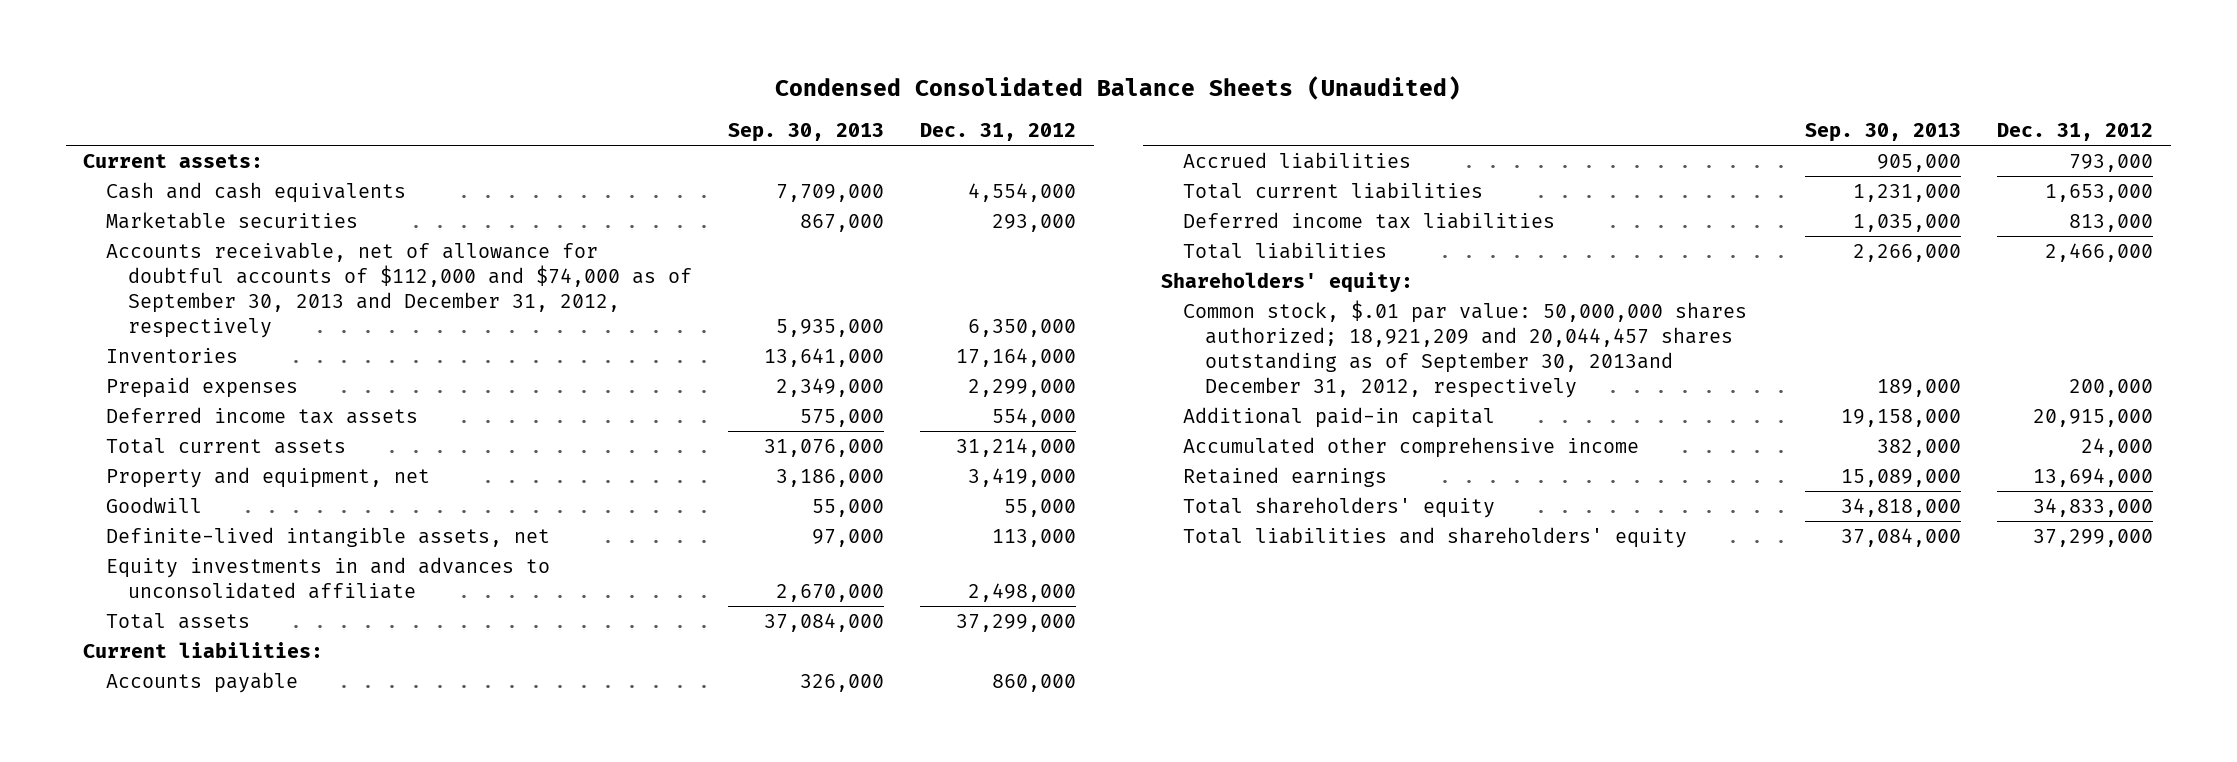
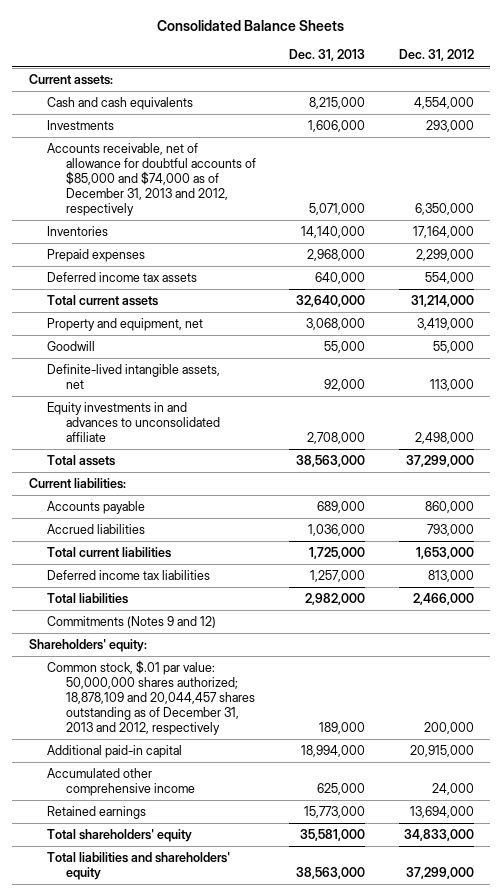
[775,75,1462,100] Condensed Consolidated Balance Sheets (Unaudited) -> [157,19,345,31] Consolidated Balance Sheets
[727,123,884,143] Sep. 30, 2013 -> none
none -> [289,49,366,62] Dec. 31, 2013
[105,211,358,229] Marketable securities -> [47,120,115,131] Investments
[105,241,693,338] Accounts receivable, net of allowance for doubtful accounts of $112,000 and $74,000 as of September 30, 2013 and December 31, 2012, respectively -> [47,143,256,216] Accounts receivable, net of allowance for doubtful accounts of $85,000 and $74,000 as of December 31, 2013 and 2012, respectively
none -> [47,616,217,629] Commitments (Notes 9 and 12)
[1183,299,1748,398] Common stock, $.01 par value: 50,000,000 shares authorized; 18,921,209 and 20,044,457 shares outstanding as of September 30, 2013and December 31, 2012, respectively -> [47,660,255,735] Common stock, $.01 par value: 50,000,000 shares authorized; 18,878,109 and 20,044,457 shares outstanding as of December 31, 2013 and 2012, respectively

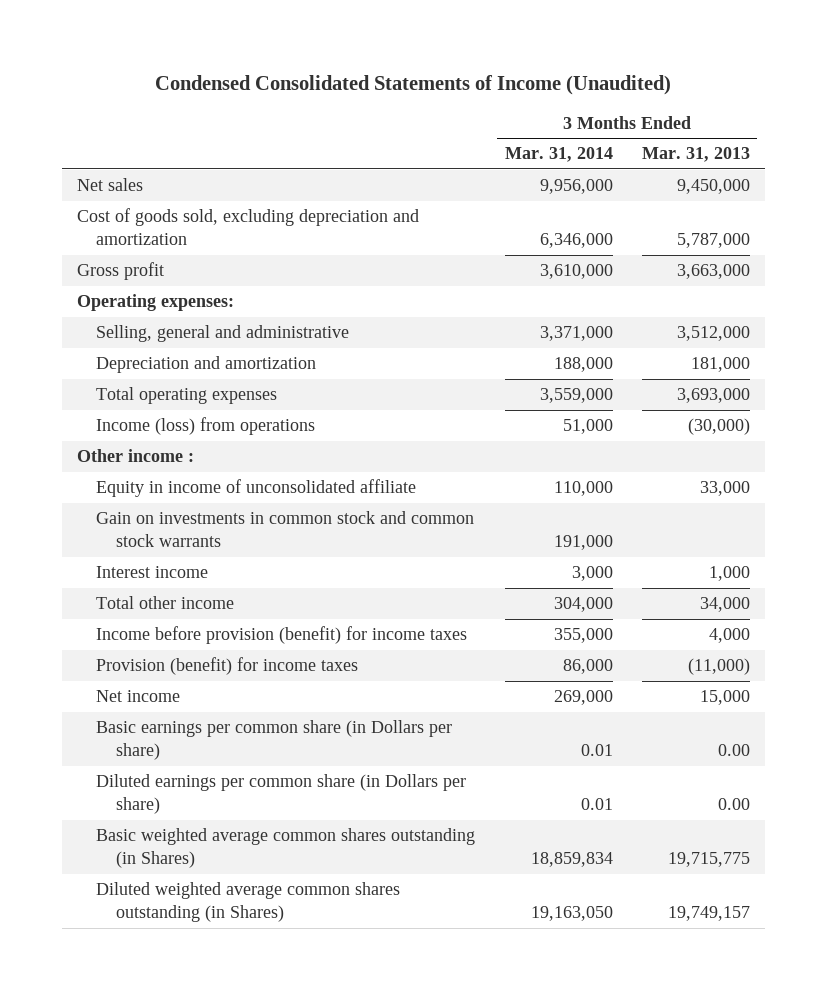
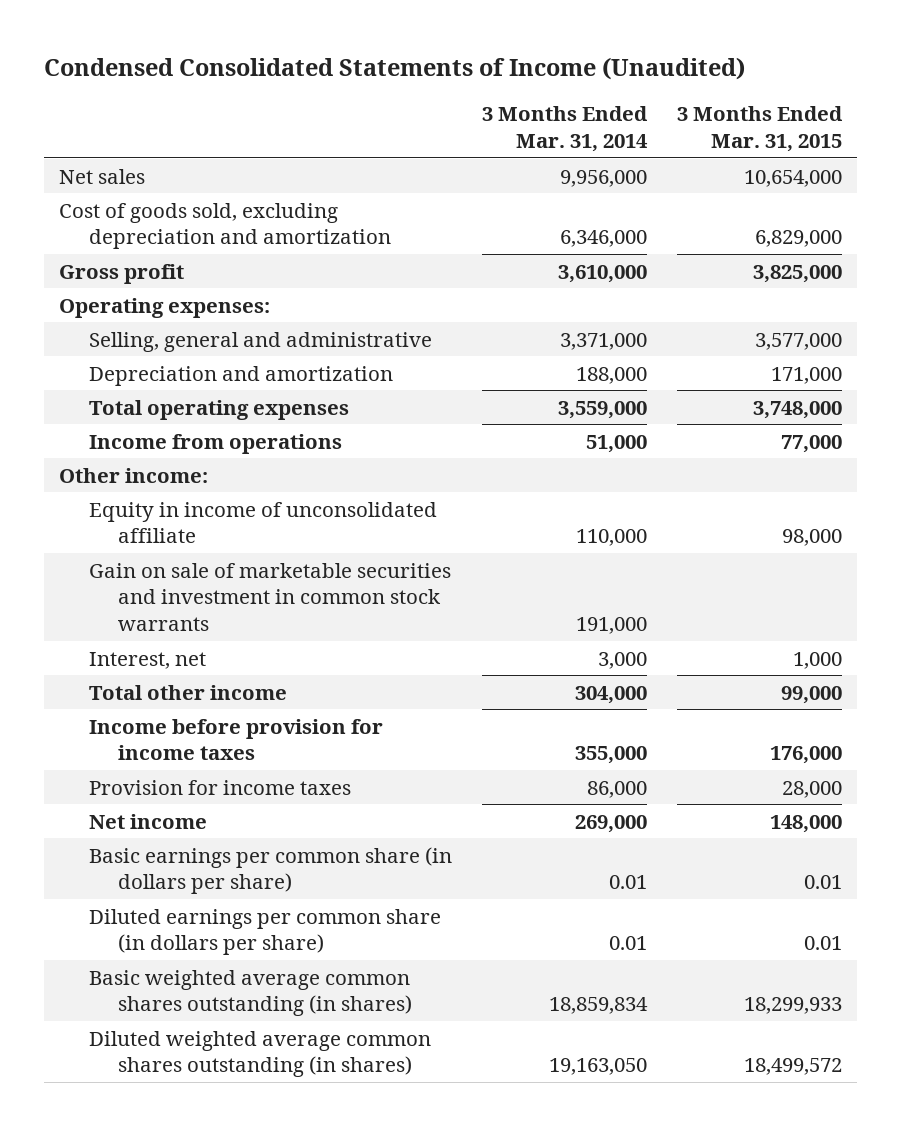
[642,147,751,163] Mar. 31, 2013 -> none
none -> [676,106,843,152] 3 Months Ended Mar. 31, 2015
[96,417,316,436] Income (loss) from operations -> [88,433,342,454] Income from operations
[76,449,194,463] Other income : -> [59,467,209,483] Other income:
[96,511,475,548] Gain on investments in common stock and common stock warrants -> [88,562,451,631] Gain on sale of marketable securities and investment in common stock warrants
[96,566,209,579] Interest income -> [88,651,206,669] Interest, net
[96,626,468,645] Income before provision (benefit) for income taxes -> [88,718,383,761] Income before provision for income taxes
[96,657,359,676] Provision (benefit) for income taxes -> [88,779,351,795] Provision for income taxes
[96,720,453,761] Basic earnings per common share (in Dollars per share) -> [88,846,452,895] Basic earnings per common share (in dollars per share)
[96,774,467,815] Diluted earnings per common share (in Dollars per share) -> [88,908,441,956] Diluted earnings per common share (in dollars per share)
[96,828,476,869] Basic weighted average common shares outstanding (in Shares) -> [88,969,413,1017] Basic weighted average common shares outstanding (in shares)
[96,882,401,923] Diluted weighted average common shares outstanding (in Shares) -> [88,1030,431,1078] Diluted weighted average common shares outstanding (in shares)

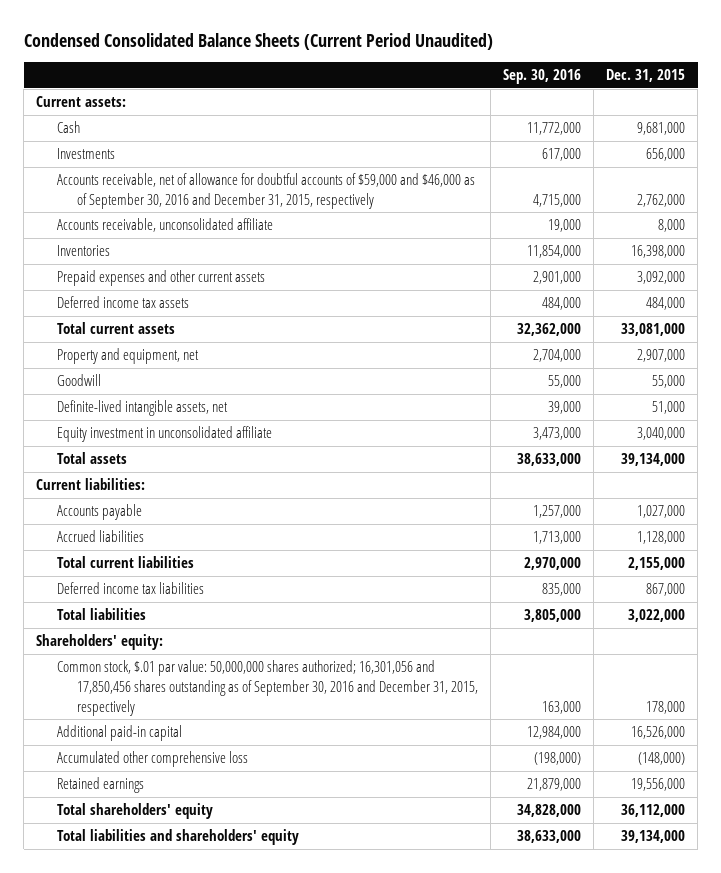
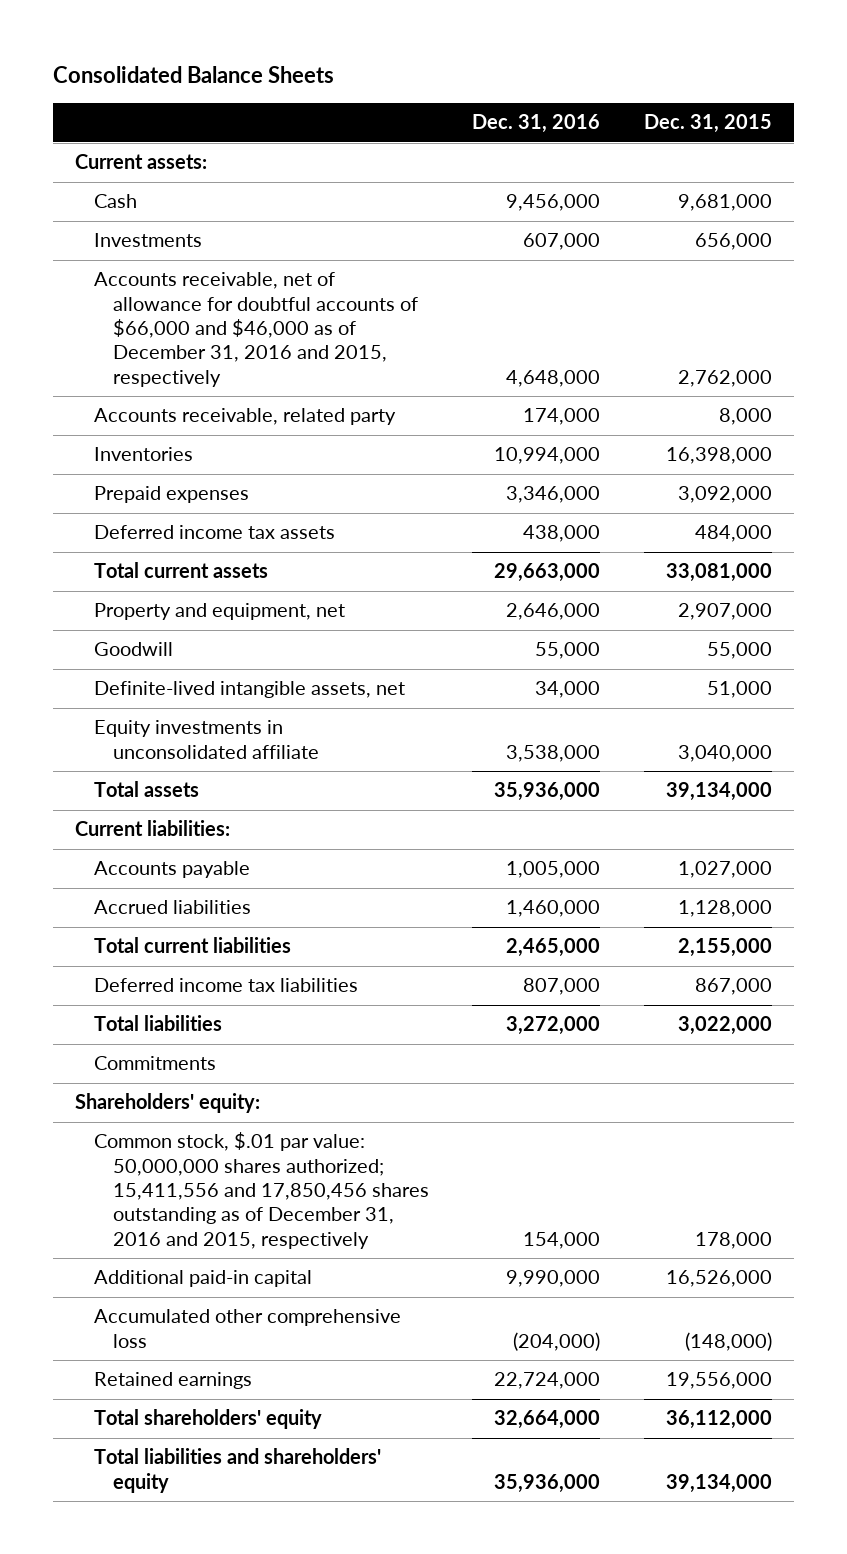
[23,33,493,51] Condensed Consolidated Balance Sheets (Current Period Unaudited) -> [53,66,335,84] Consolidated Balance Sheets
[503,69,582,85] Sep. 30, 2016 -> none
none -> [472,114,601,134] Dec. 31, 2016
[56,173,475,209] Accounts receivable, net of allowance for doubtful accounts of $59,000 and $46,000 as of September 30, 2016 and December 31, 2015, respectively -> [94,272,418,387] Accounts receivable, net of allowance for doubtful accounts of $66,000 and $46,000 as of December 31, 2016 and 2015, respectively
[56,218,273,233] Accounts receivable, unconsolidated affiliate -> [94,408,397,426] Accounts receivable, related party
[56,270,265,287] Prepaid expenses and other current assets -> [94,486,250,504] Prepaid expenses
[56,426,272,443] Equity investment in unconsolidated affiliate -> [94,720,319,759] Equity investments in unconsolidated affiliate
none -> [94,1056,217,1071] Commitments
[56,660,479,716] Common stock, $.01 par value: 50,000,000 shares authorized; 16,301,056 and 17,850,456 shares outstanding as of September 30, 2016 and December 31, 2015, respectively -> [94,1132,429,1249] Common stock, $.01 par value: 50,000,000 shares authorized; 15,411,556 and 17,850,456 shares outstanding as of December 31, 2016 and 2015, respectively

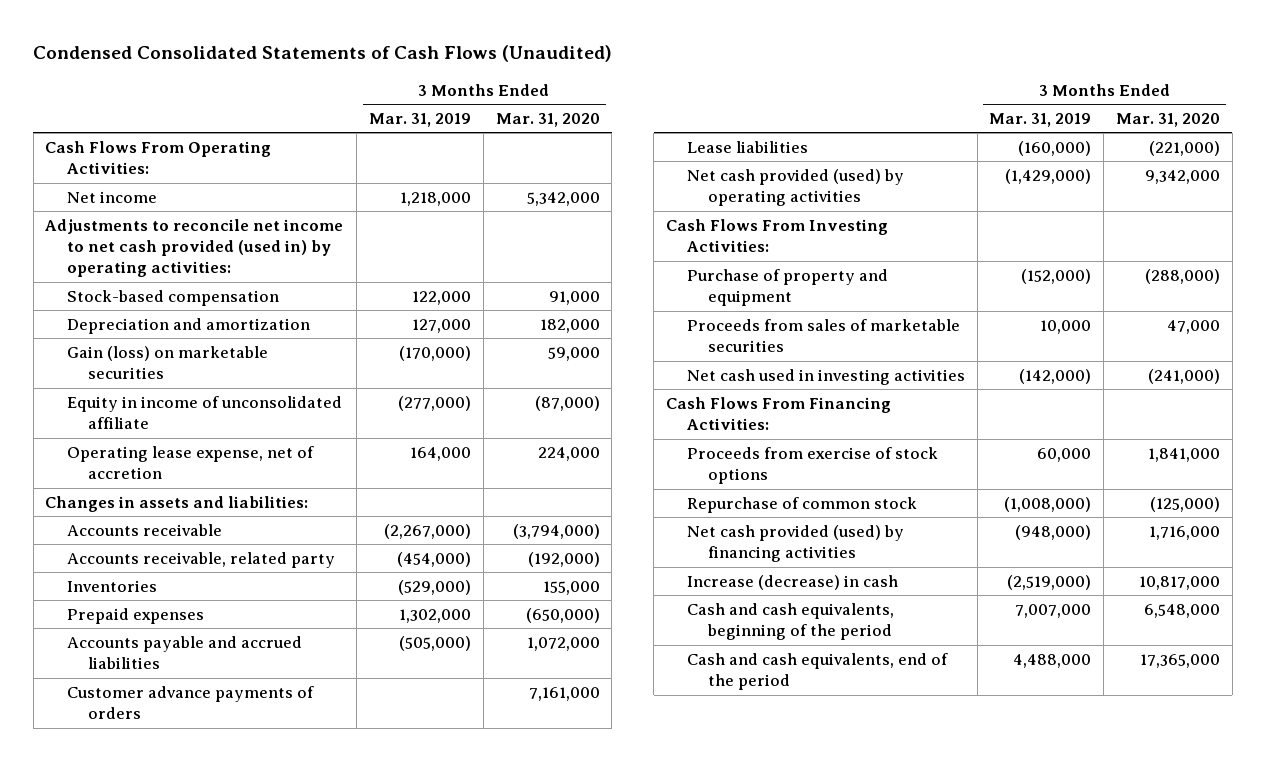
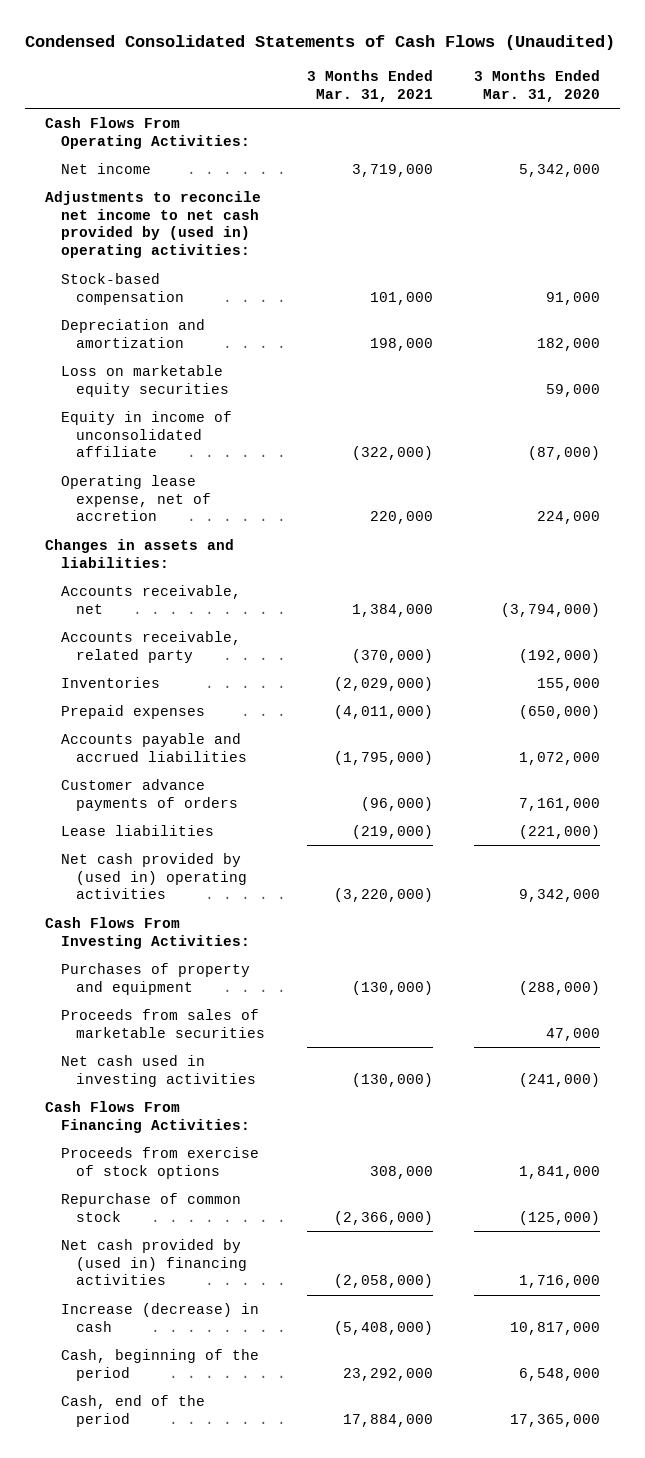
[369,112,472,127] Mar. 31, 2019 -> none
none -> [306,70,433,102] 3 Months Ended Mar. 31, 2021
[45,218,344,278] Adjustments to reconcile net income to net cash provided (used in) by operating activities: -> [45,190,262,259] Adjustments to reconcile net income to net cash provided by (used in) operating activities:
[66,345,268,380] Gain (loss) on marketable securities -> [60,364,230,397] Loss on marketable equity securities
[66,523,222,536] Accounts receivable -> [60,584,241,614] Accounts receivable, net
[686,168,904,207] Net cash provided (used) by operating activities -> [60,852,248,900] Net cash provided by (used in) operating activities
[686,268,888,307] Purchase of property and equipment -> [60,962,250,995] Purchases of property and equipment
[686,524,904,563] Net cash provided (used) by financing activities -> [60,1238,248,1286] Net cash provided by (used in) financing activities
[686,602,894,641] Cash and cash equivalents, beginning of the period -> [60,1348,259,1381] Cash, beginning of the period
[686,652,948,691] Cash and cash equivalents, end of the period -> [60,1394,205,1427] Cash, end of the period

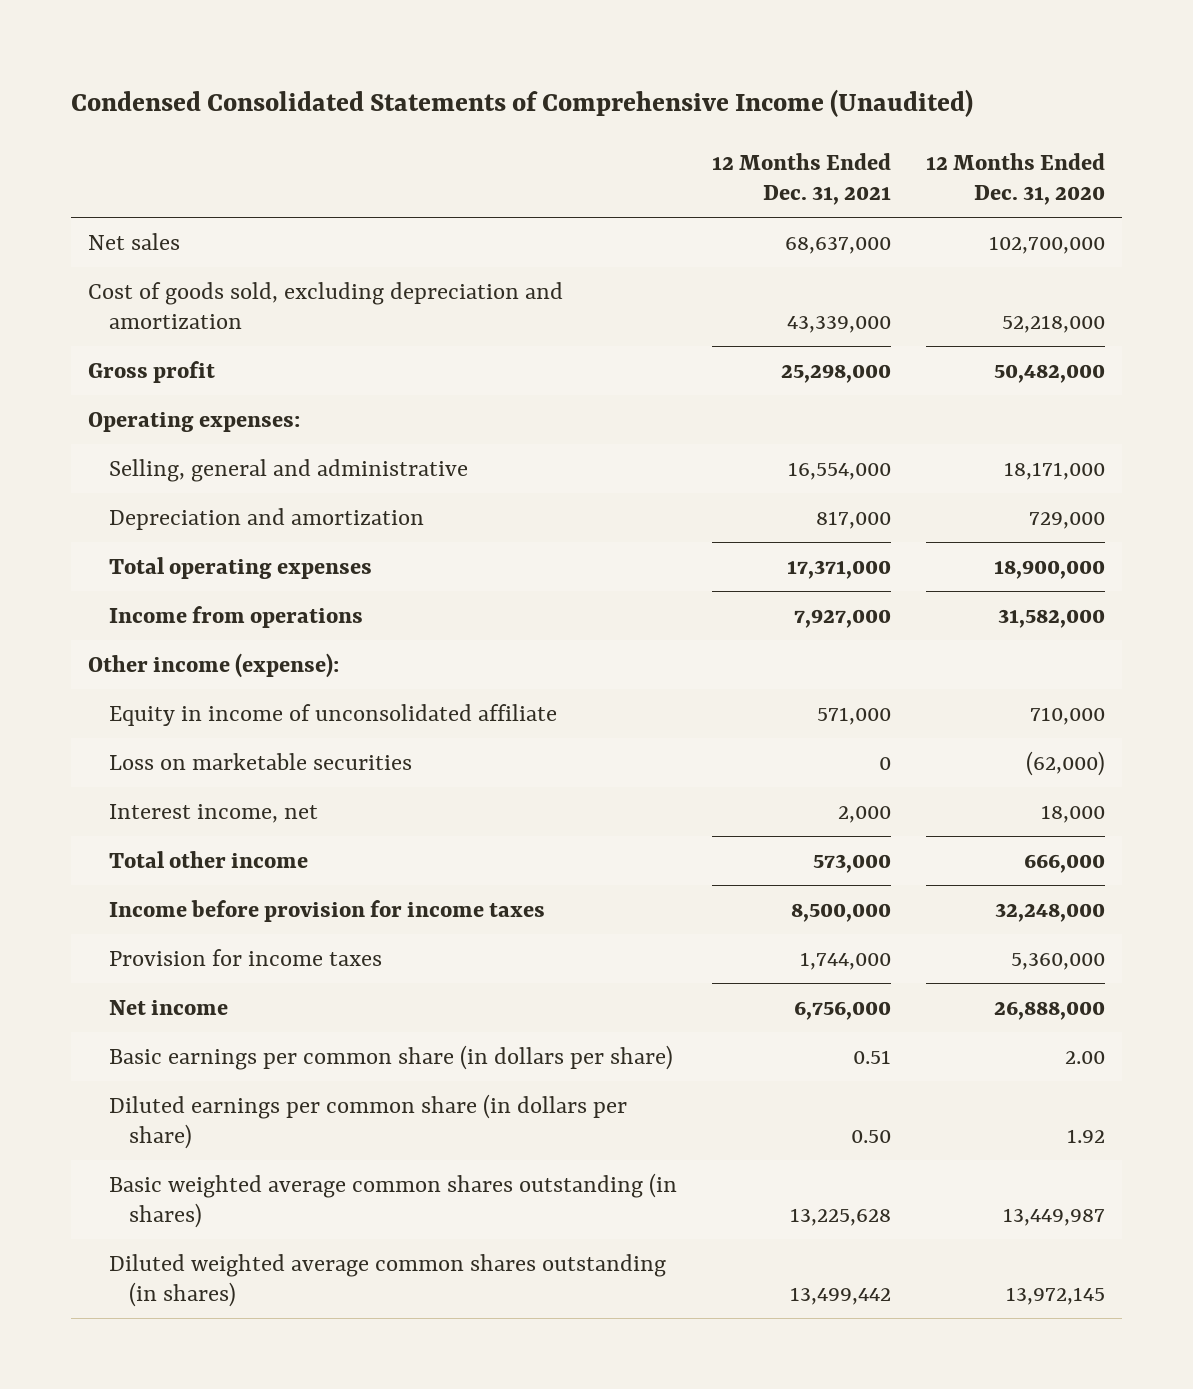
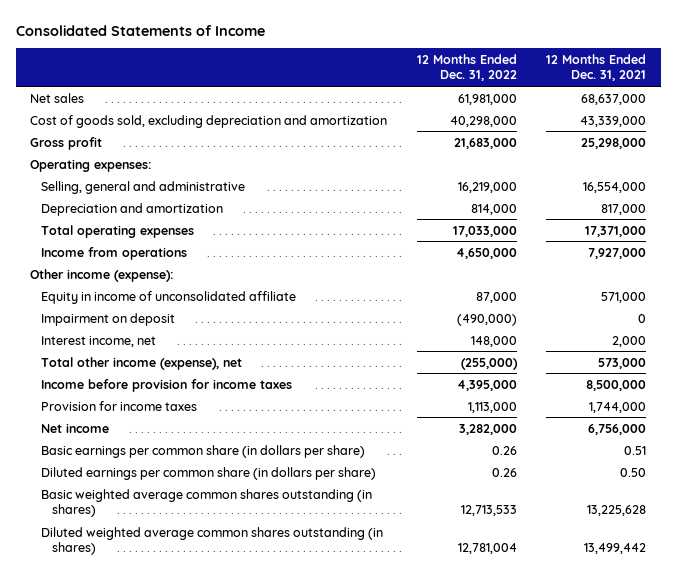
[70,89,973,118] Condensed Consolidated Statements of Comprehensive Income (Unaudited) -> [15,24,265,36] Consolidated Statements of Income
[925,152,1105,205] 12 Months Ended Dec. 31, 2020 -> none
none -> [416,53,517,82] 12 Months Ended Dec. 31, 2022
[108,753,412,771] Loss on marketable securities -> none
none -> [41,312,176,326] Impairment on deposit
[108,851,308,869] Total other income -> [41,356,243,370] Total other income (expense), net

